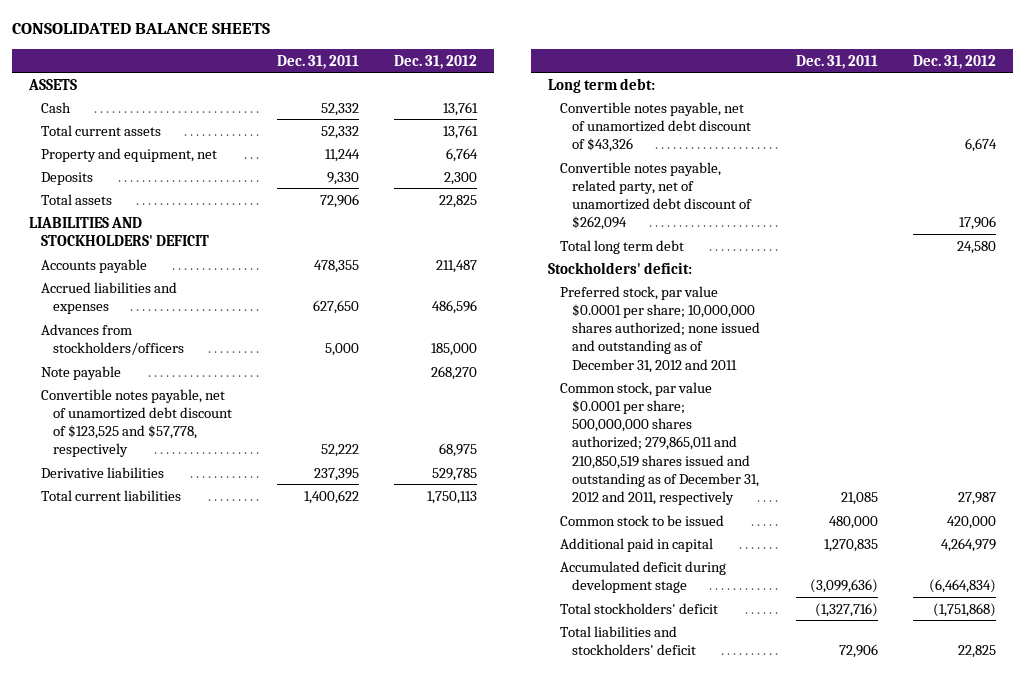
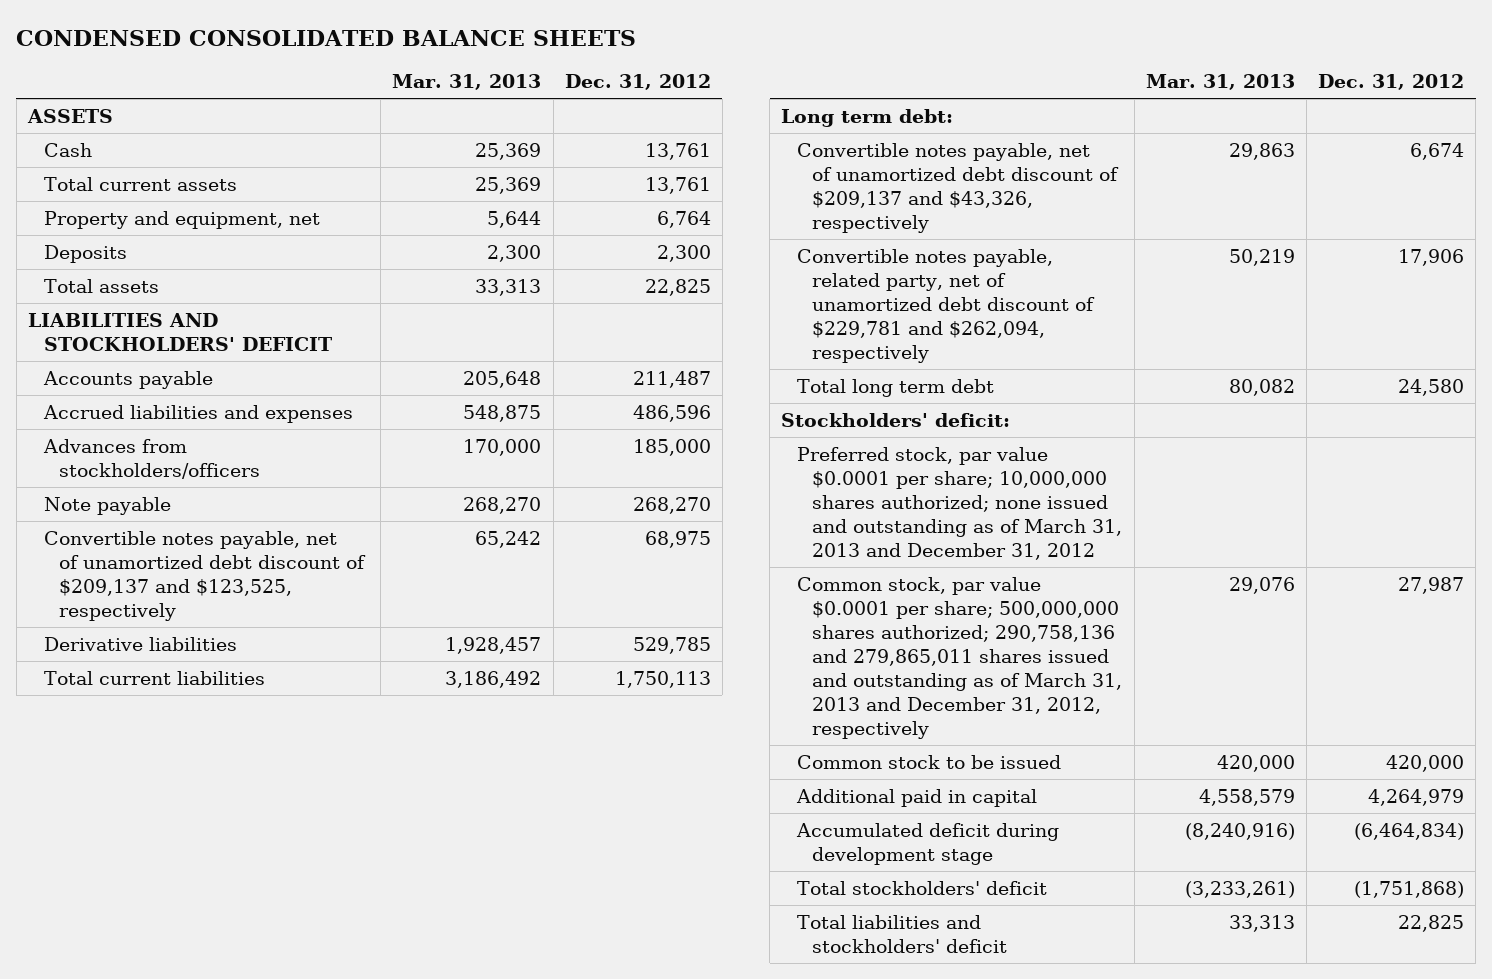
[11,23,270,35] CONSOLIDATED BALANCE SHEETS -> [16,29,637,46] CONDENSED CONSOLIDATED BALANCE SHEETS
[276,54,359,69] Dec. 31, 2011 -> none
none -> [392,74,542,91] Mar. 31, 2013
[41,388,233,458] Convertible notes payable, net of unamortized debt discount of $123,525 and $57,778, respectively -> [43,530,367,621] Convertible notes payable, net of unamortized debt discount of $209,137 and $123,525, respectively
[560,101,752,153] Convertible notes payable, net of unamortized debt discount of $43,326 -> [796,142,1120,233] Convertible notes payable, net of unamortized debt discount of $209,137 and $43,326, respectively
[560,161,753,231] Convertible notes payable, related party, net of unamortized debt discount of $262,094 -> [796,248,1096,363] Convertible notes payable, related party, net of unamortized debt discount of $229,781 and $262,094, respectively
[560,285,761,373] Preferred stock, par value $0.0001 per share; 10,000,000 shares authorized; none issued and outstanding as of December 31, 2012 and 2011 -> [796,446,1123,560] Preferred stock, par value $0.0001 per share; 10,000,000 shares authorized; none issued and outstanding as of March 31, 2013 and December 31, 2012
[560,381,760,506] Common stock, par value $0.0001 per share; 500,000,000 shares authorized; 279,865,011 and 210,850,519 shares issued and outstanding as of December 31, 2012 and 2011, respectively -> [796,576,1123,739] Common stock, par value $0.0001 per share; 500,000,000 shares authorized; 290,758,136 and 279,865,011 shares issued and outstanding as of March 31, 2013 and December 31, 2012, respectively

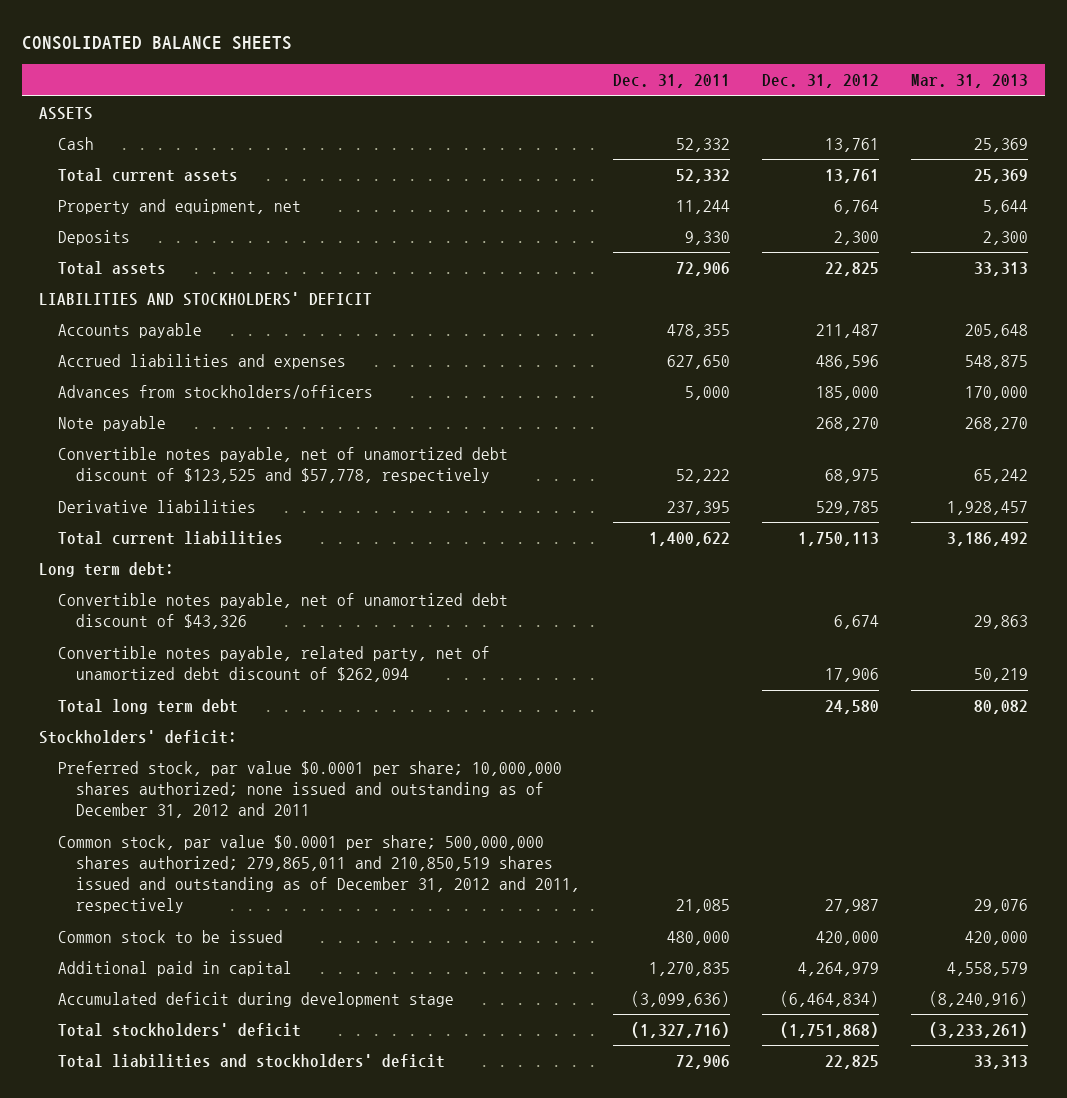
[16,29,637,46] CONDENSED CONSOLIDATED BALANCE SHEETS -> [22,35,293,50] CONSOLIDATED BALANCE SHEETS
none -> [612,74,730,89] Dec. 31, 2011
[43,530,367,621] Convertible notes payable, net of unamortized debt discount of $209,137 and $123,525, respectively -> [57,446,508,484] Convertible notes payable, net of unamortized debt discount of $123,525 and $57,778, respectively
[796,142,1120,233] Convertible notes payable, net of unamortized debt discount of $209,137 and $43,326, respectively -> [57,592,508,630] Convertible notes payable, net of unamortized debt discount of $43,326
[796,248,1096,363] Convertible notes payable, related party, net of unamortized debt discount of $229,781 and $262,094, respectively -> [57,645,490,683] Convertible notes payable, related party, net of unamortized debt discount of $262,094
[796,446,1123,560] Preferred stock, par value $0.0001 per share; 10,000,000 shares authorized; none issued and outstanding as of March 31, 2013 and December 31, 2012 -> [57,760,562,819] Preferred stock, par value $0.0001 per share; 10,000,000 shares authorized; none issued and outstanding as of December 31, 2012 and 2011
[796,576,1123,739] Common stock, par value $0.0001 per share; 500,000,000 shares authorized; 290,758,136 and 279,865,011 shares issued and outstanding as of March 31, 2013 and December 31, 2012, respectively -> [57,834,581,914] Common stock, par value $0.0001 per share; 500,000,000 shares authorized; 279,865,011 and 210,850,519 shares issued and outstanding as of December 31, 2012 and 2011, respectively

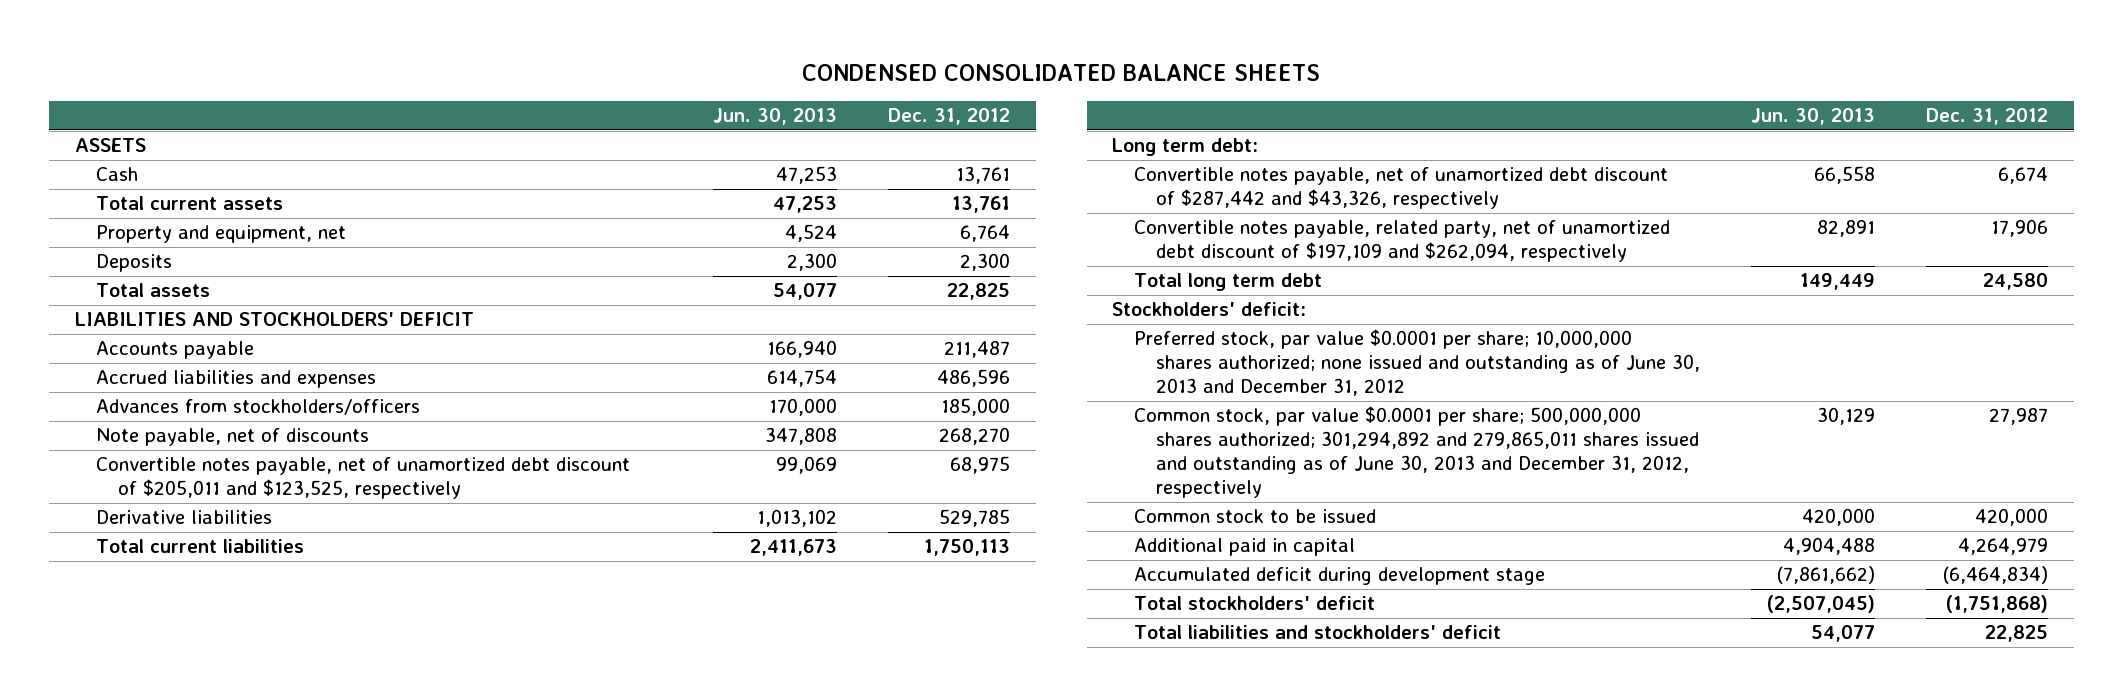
[22,35,293,50] CONSOLIDATED BALANCE SHEETS -> [802,63,1321,81] CONDENSED CONSOLIDATED BALANCE SHEETS
[612,74,730,89] Dec. 31, 2011 -> none
[911,74,1029,89] Mar. 31, 2013 -> none
none -> [713,108,838,126] Jun. 30, 2013
[57,415,166,431] Note payable -> [96,428,370,447] Note payable, net of discounts
[57,446,508,484] Convertible notes payable, net of unamortized debt discount of $123,525 and $57,778, respectively -> [96,457,631,500] Convertible notes payable, net of unamortized debt discount of $205,011 and $123,525, respectively
[57,592,508,630] Convertible notes payable, net of unamortized debt discount of $43,326 -> [1134,167,1669,210] Convertible notes payable, net of unamortized debt discount of $287,442 and $43,326, respectively
[57,645,490,683] Convertible notes payable, related party, net of unamortized debt discount of $262,094 -> [1134,220,1671,263] Convertible notes payable, related party, net of unamortized debt discount of $197,109 and $262,094, respectively
[57,760,562,819] Preferred stock, par value $0.0001 per share; 10,000,000 shares authorized; none issued and outstanding as of December 31, 2012 and 2011 -> [1134,329,1700,397] Preferred stock, par value $0.0001 per share; 10,000,000 shares authorized; none issued and outstanding as of June 30, 2013 and December 31, 2012
[57,834,581,914] Common stock, par value $0.0001 per share; 500,000,000 shares authorized; 279,865,011 and 210,850,519 shares issued and outstanding as of December 31, 2012 and 2011, respectively -> [1134,406,1699,499] Common stock, par value $0.0001 per share; 500,000,000 shares authorized; 301,294,892 and 279,865,011 shares issued and outstanding as of June 30, 2013 and December 31, 2012, respectively

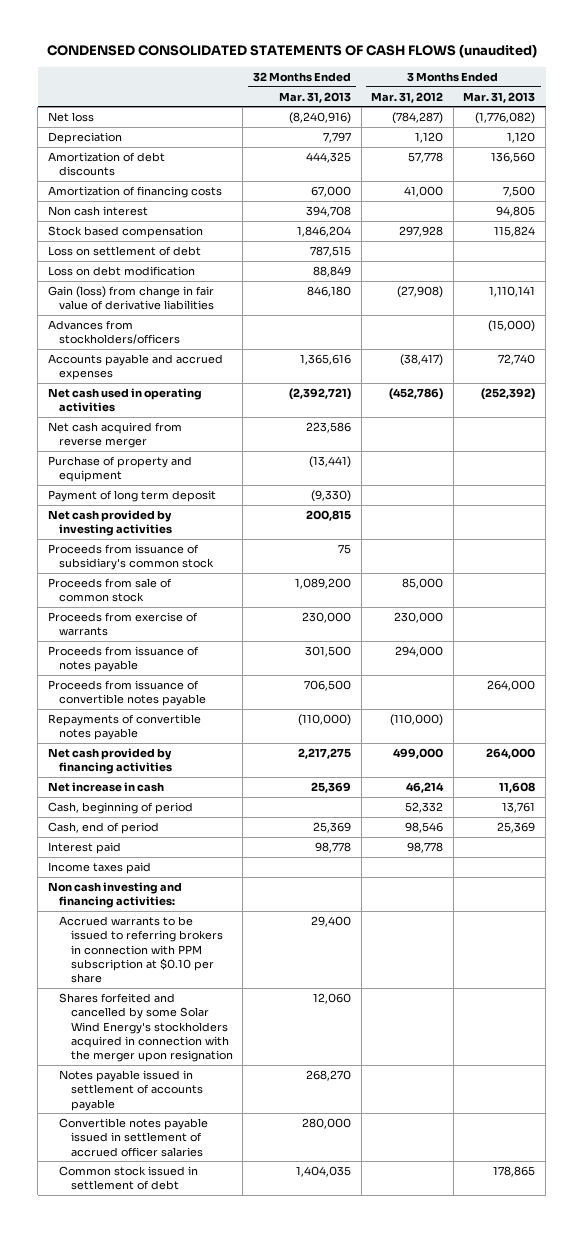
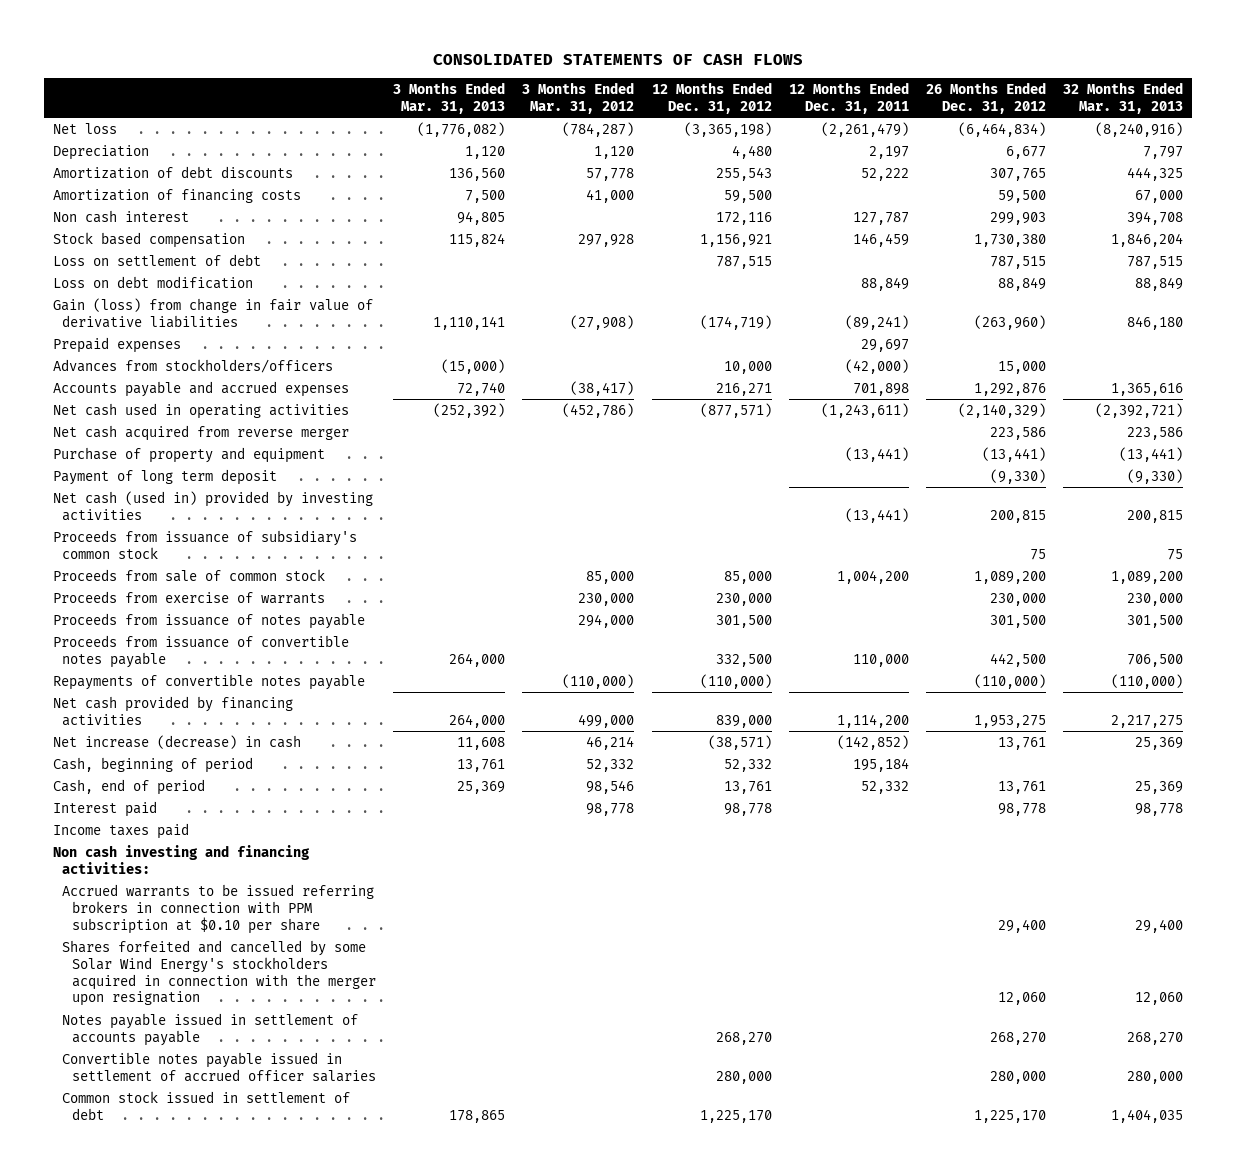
[46,44,537,59] CONDENSED CONSOLIDATED STATEMENTS OF CASH FLOWS (unaudited) -> [433,53,804,65] CONSOLIDATED STATEMENTS OF CASH FLOWS
none -> [651,81,772,114] 12 Months Ended Dec. 31, 2012
none -> [788,81,909,114] 12 Months Ended Dec. 31, 2011
none -> [926,81,1047,114] 26 Months Ended Dec. 31, 2012
none -> [52,336,181,353] Prepaid expenses
[48,510,173,537] Net cash provided by investing activities -> [52,490,373,521] Net cash (used in) provided by investing activities
[48,782,165,793] Net increase in cash -> [52,734,301,749] Net increase (decrease) in cash
[59,916,223,984] Accrued warrants to be issued to referring brokers in connection with PPM subscription at $0.10 per share -> [62,883,375,934] Accrued warrants to be issued referring brokers in connection with PPM subscription at $0.10 per share

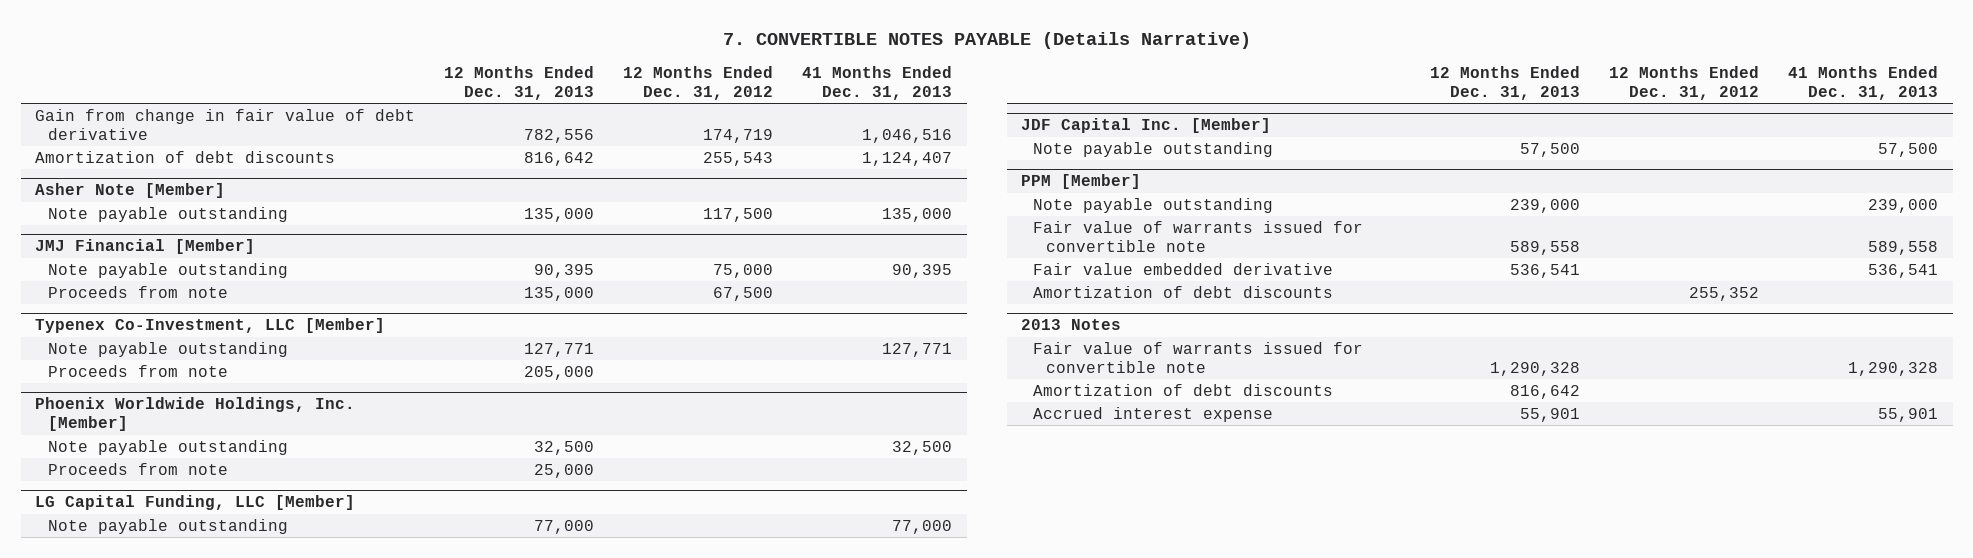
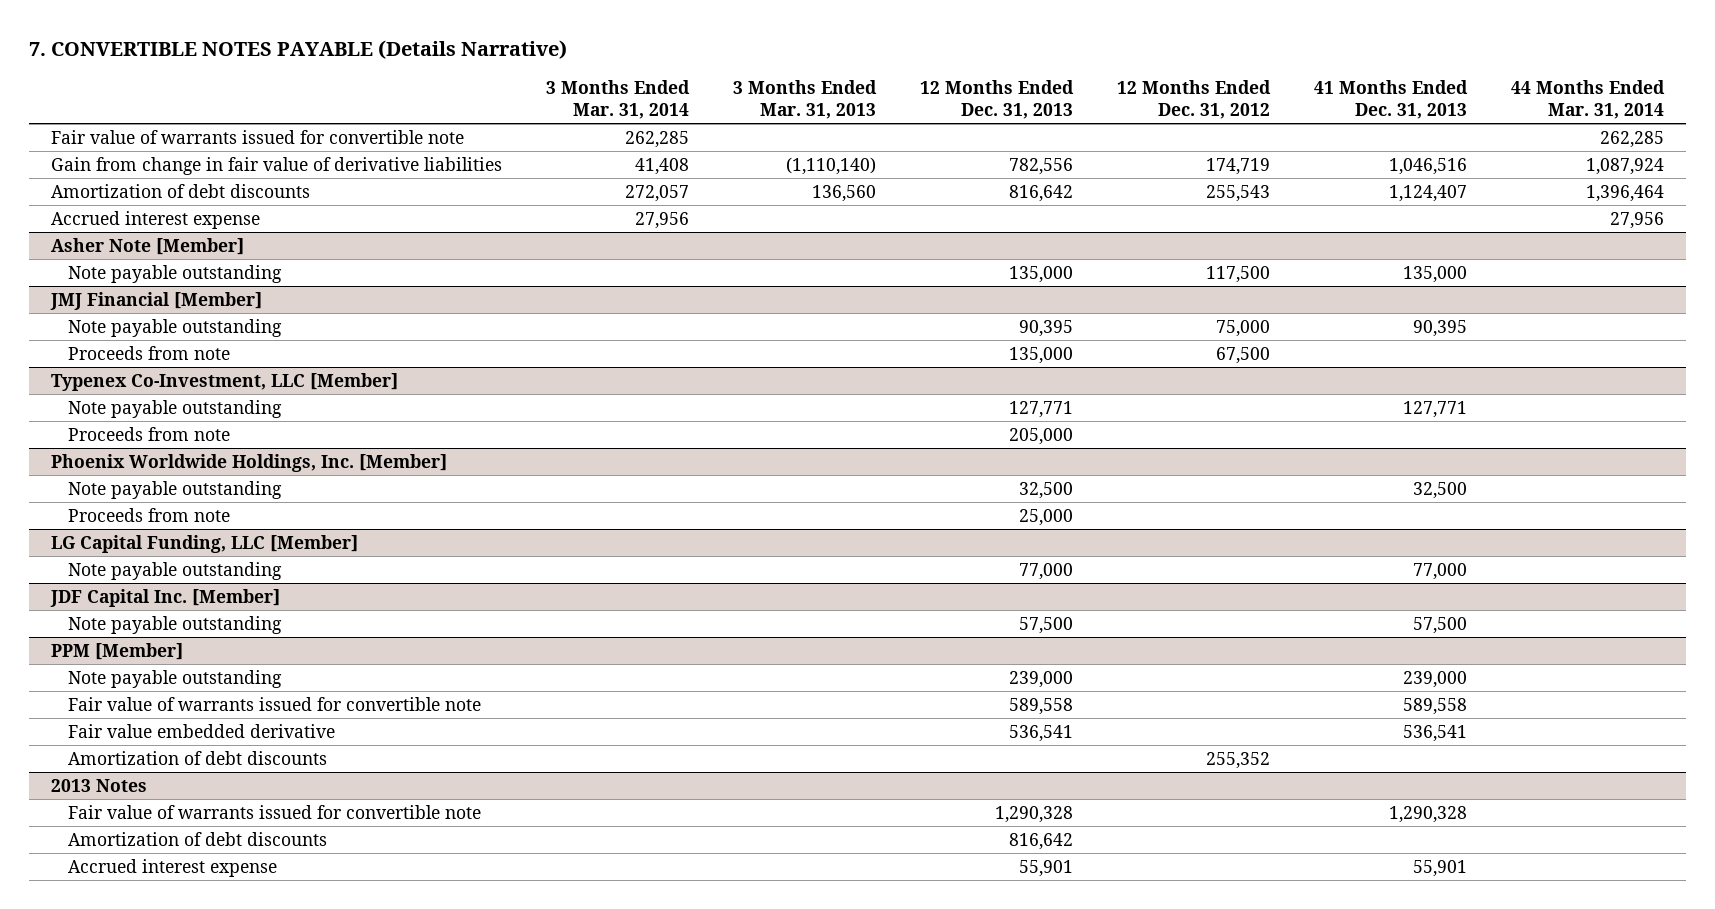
none -> [546,79,691,119] 3 Months Ended Mar. 31, 2014
none -> [733,79,878,119] 3 Months Ended Mar. 31, 2013
none -> [1511,79,1666,119] 44 Months Ended Mar. 31, 2014
none -> [51,129,465,144] Fair value of warrants issued for convertible note
[35,108,416,140] Gain from change in fair value of debt derivative -> [51,156,503,175] Gain from change in fair value of derivative liabilities
none -> [51,210,261,229] Accrued interest expense

